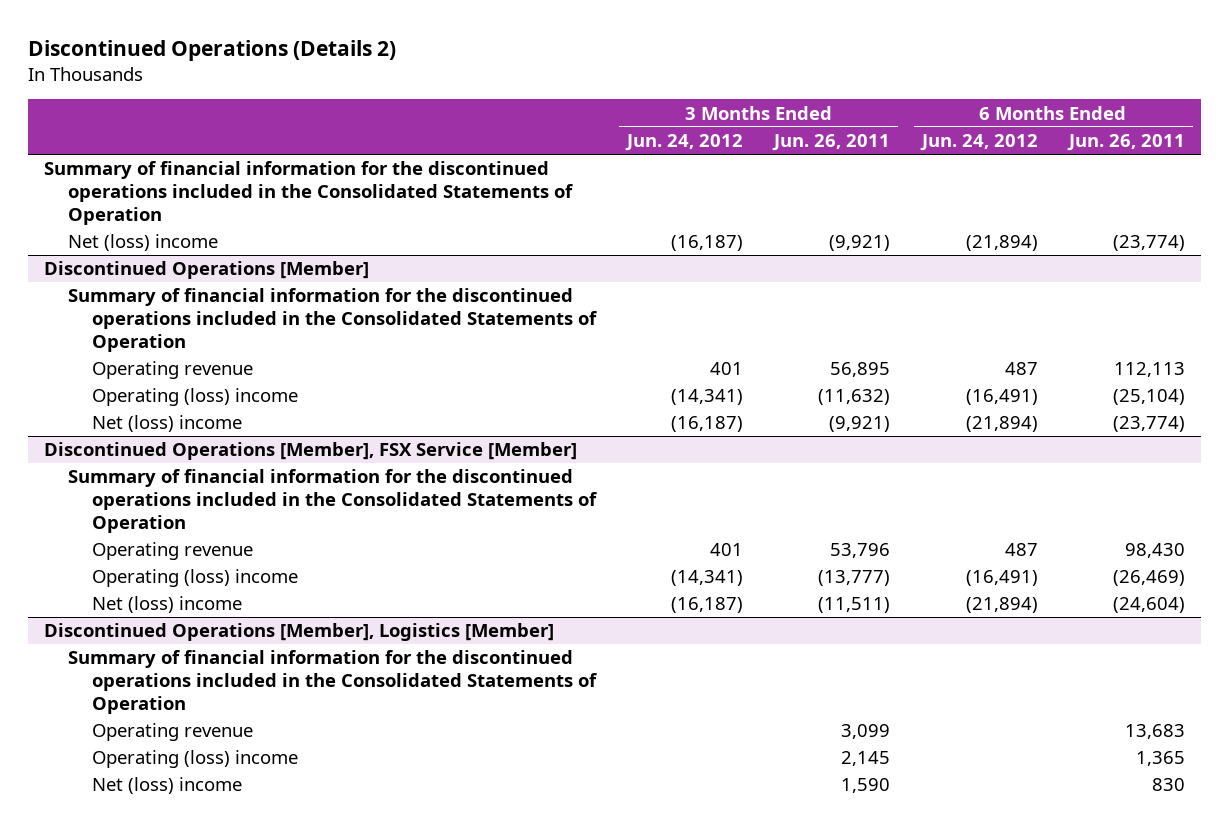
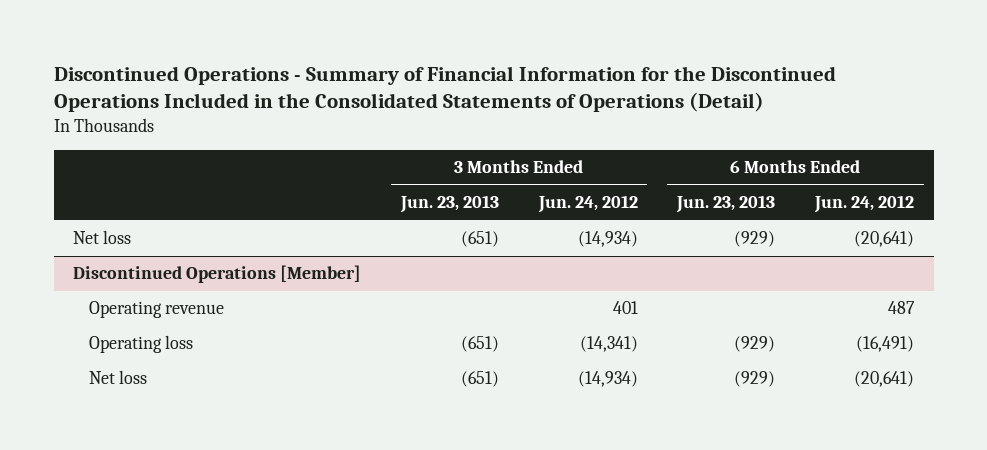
[28,40,397,62] Discontinued Operations (Details 2) -> [53,66,836,113] Discontinued Operations - Summary of Financial Information for the Discontinued Operations Included in the Consolidated Statements of Operations (Detail)
[772,133,891,151] Jun. 26, 2011 -> none
[1067,133,1186,151] Jun. 26, 2011 -> none
none -> [399,195,499,214] Jun. 23, 2013
none -> [676,195,776,214] Jun. 23, 2013
[43,161,573,225] Summary of financial information for the discontinued operations included in the Consolidated Statements of Operation -> none
[67,234,218,252] Net (loss) income -> [73,230,132,245] Net loss
[671,235,744,252] (16,187) -> [577,231,638,248] (14,934)
[965,235,1038,252] (21,894) -> [853,231,914,248] (20,641)
[67,288,597,352] Summary of financial information for the discontinued operations included in the Consolidated Statements of Operation -> none
[43,442,577,461] Discontinued Operations [Member], FSX Service [Member] -> none
[67,469,597,533] Summary of financial information for the discontinued operations included in the Consolidated Statements of Operation -> none
[91,542,253,561] Operating revenue -> none
[91,569,298,588] Operating (loss) income -> none
[91,596,242,614] Net (loss) income -> none
[43,623,554,642] Discontinued Operations [Member], Logistics [Member] -> none
[67,650,597,714] Summary of financial information for the discontinued operations included in the Consolidated Statements of Operation -> none
[91,723,253,742] Operating revenue -> none
[91,750,298,769] Operating (loss) income -> none
[91,777,242,795] Net (loss) income -> none
[91,388,298,407] Operating (loss) income -> [89,335,194,354] Operating loss
[91,415,242,433] Net (loss) income -> [89,370,148,385] Net loss
[671,416,744,433] (16,187) -> [577,371,638,388] (14,934)
[965,416,1038,433] (21,894) -> [853,371,914,388] (20,641)

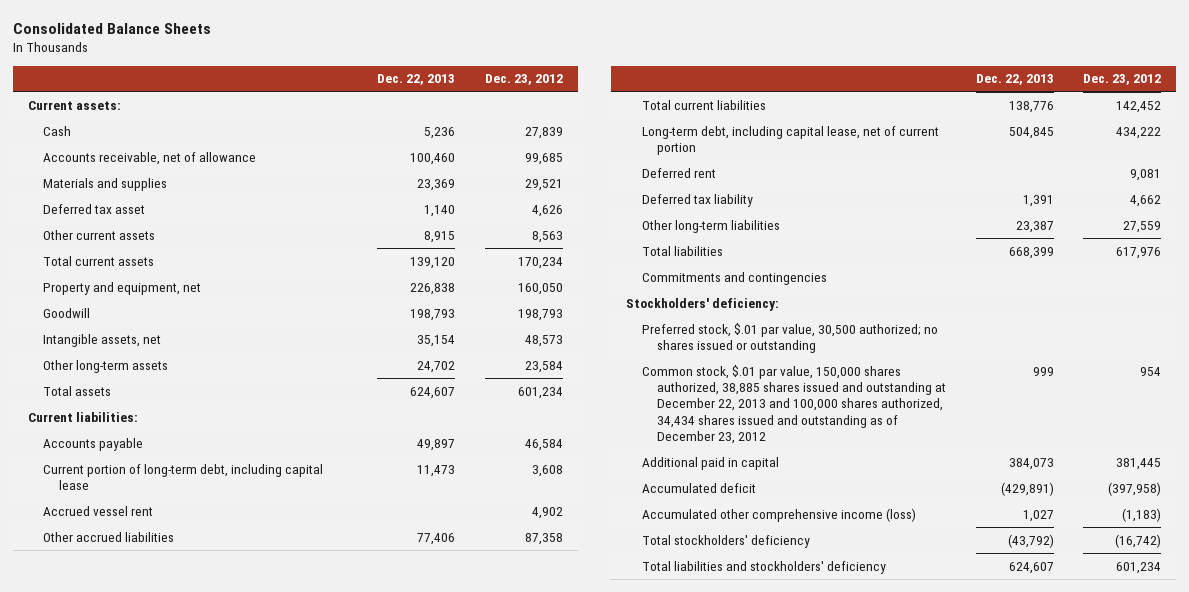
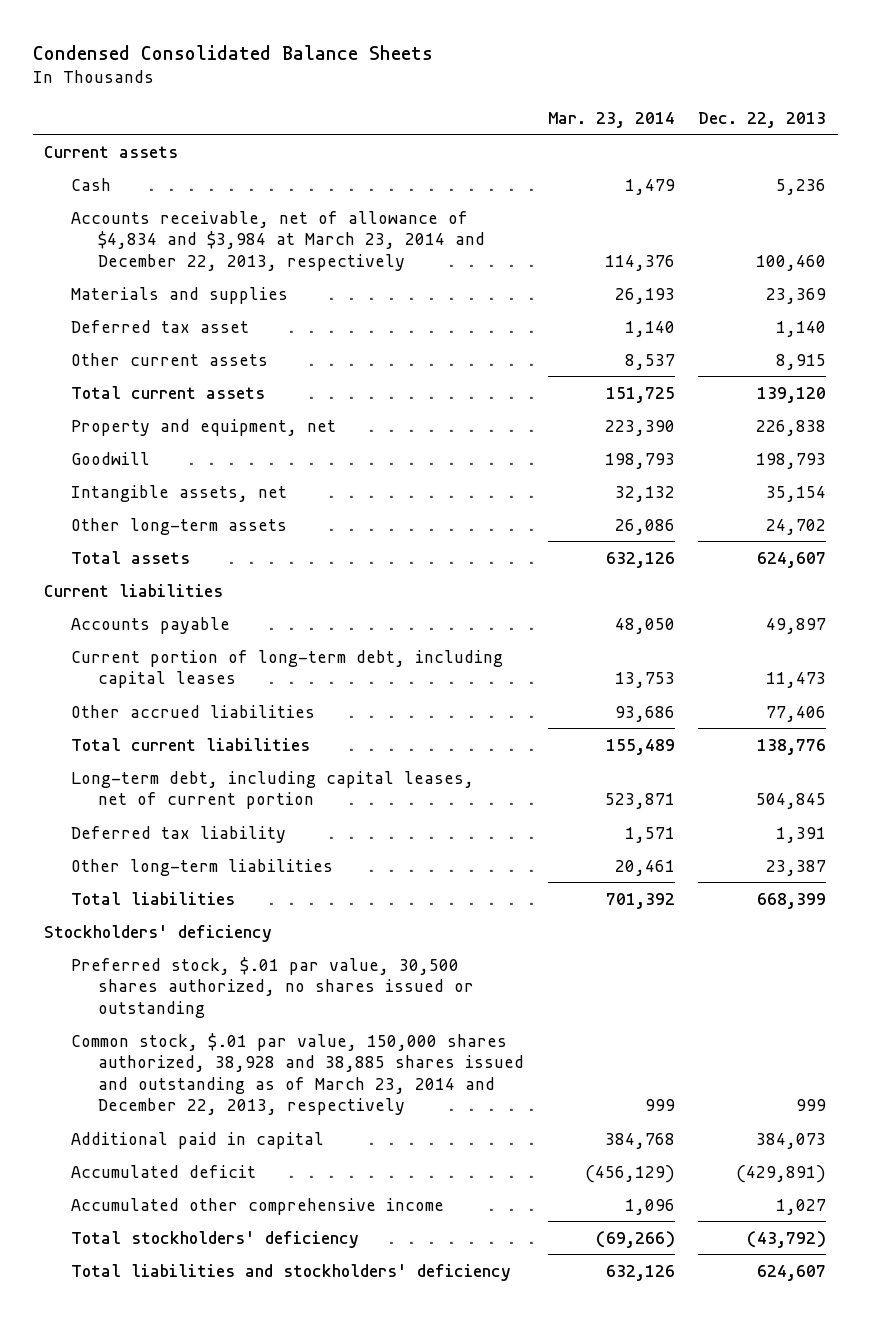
[13,23,212,35] Consolidated Balance Sheets -> [32,44,433,60] Condensed Consolidated Balance Sheets
[484,74,563,86] Dec. 23, 2012 -> none
none -> [547,111,675,128] Mar. 23, 2014
[27,100,121,110] Current assets: -> [44,145,179,158] Current assets
[43,151,257,165] Accounts receivable, net of allowance -> [71,210,486,271] Accounts receivable, net of allowance of $4,834 and $3,984 at March 23, 2014 and December 22, 2013, respectively
[27,411,138,422] Current liabilities: -> [44,583,224,597] Current liabilities
[43,505,154,516] Accrued vessel rent -> none
[43,463,324,490] Current portion of long-term debt, including capital lease -> [71,649,504,689] Current portion of long-term debt, including capital leases
[641,167,716,178] Deferred rent -> none
[641,125,939,155] Long-term debt, including capital lease, net of current portion -> [71,770,475,810] Long-term debt, including capital leases, net of current portion
[641,271,827,285] Commitments and contingencies -> none
[626,297,780,311] Stockholders' deficiency: -> [44,924,273,942] Stockholders' deficiency
[641,322,938,353] Preferred stock, $.01 par value, 30,500 authorized; no shares issued or outstanding -> [71,956,475,1018] Preferred stock, $.01 par value, 30,500 shares authorized, no shares issued or outstanding
[641,364,947,444] Common stock, $.01 par value, 150,000 shares authorized, 38,885 shares issued and outstanding at December 22, 2013 and 100,000 shares authorized, 34,434 shares issued and outstanding as of December 23, 2012 -> [71,1032,525,1115] Common stock, $.01 par value, 150,000 shares authorized, 38,928 and 38,885 shares issued and outstanding as of March 23, 2014 and December 22, 2013, respectively
[641,507,916,522] Accumulated other comprehensive income (loss) -> [71,1197,445,1215] Accumulated other comprehensive income

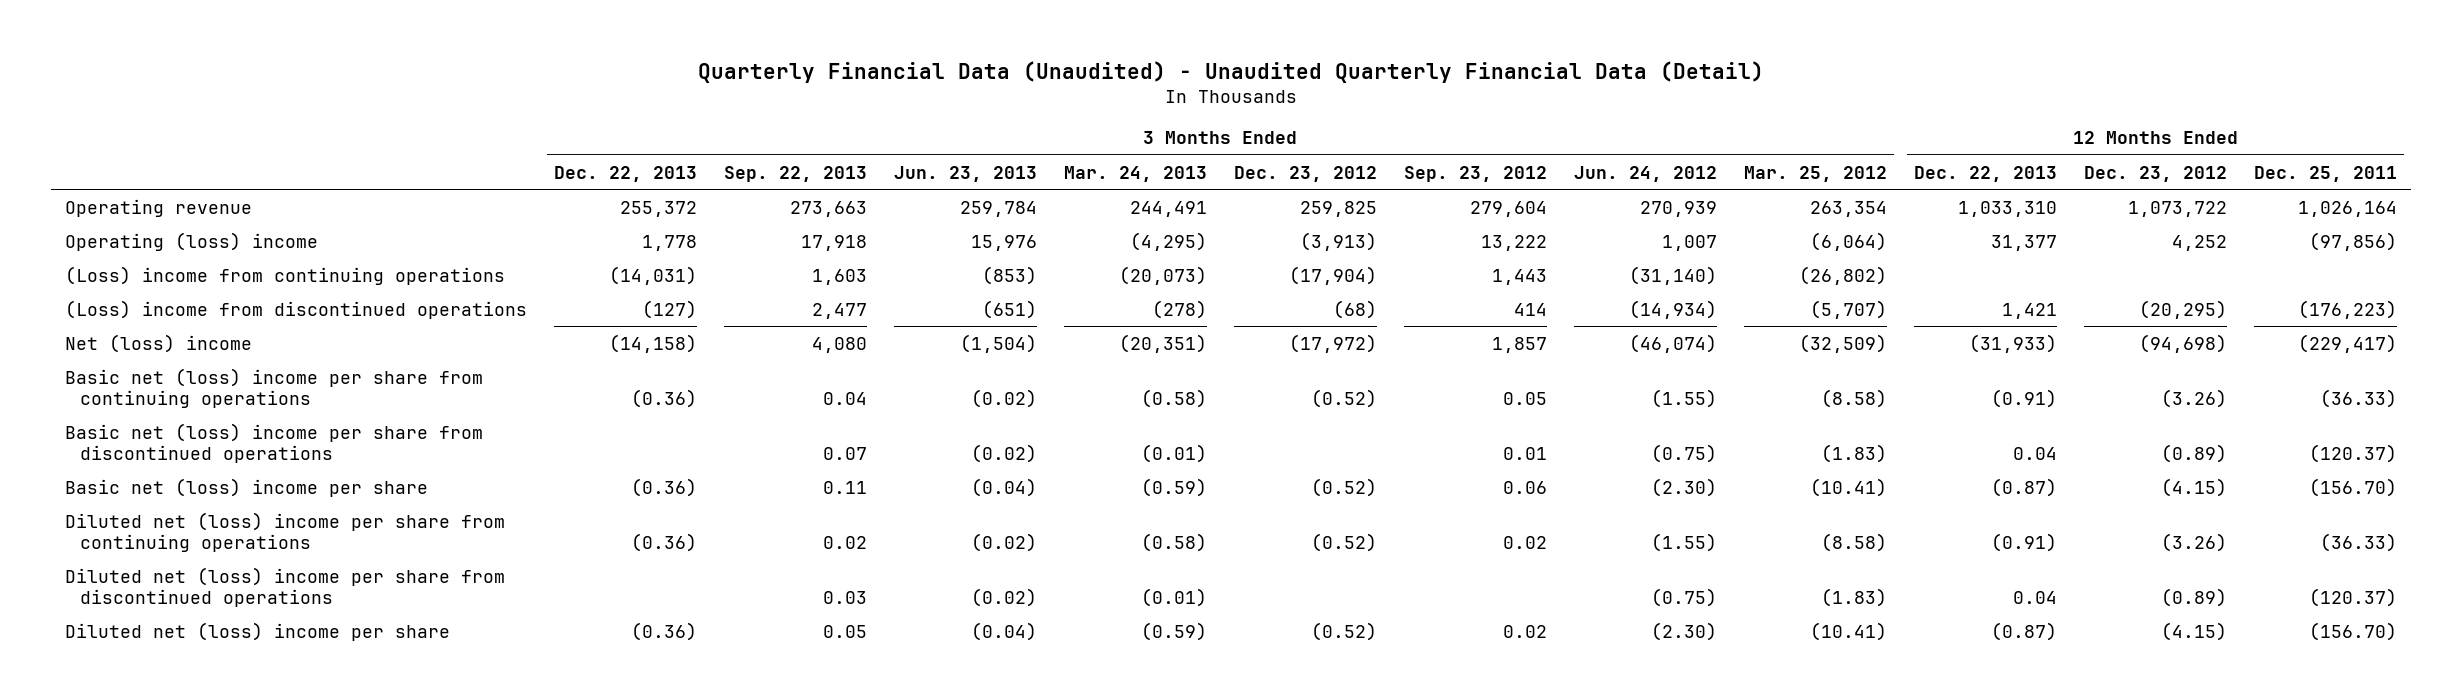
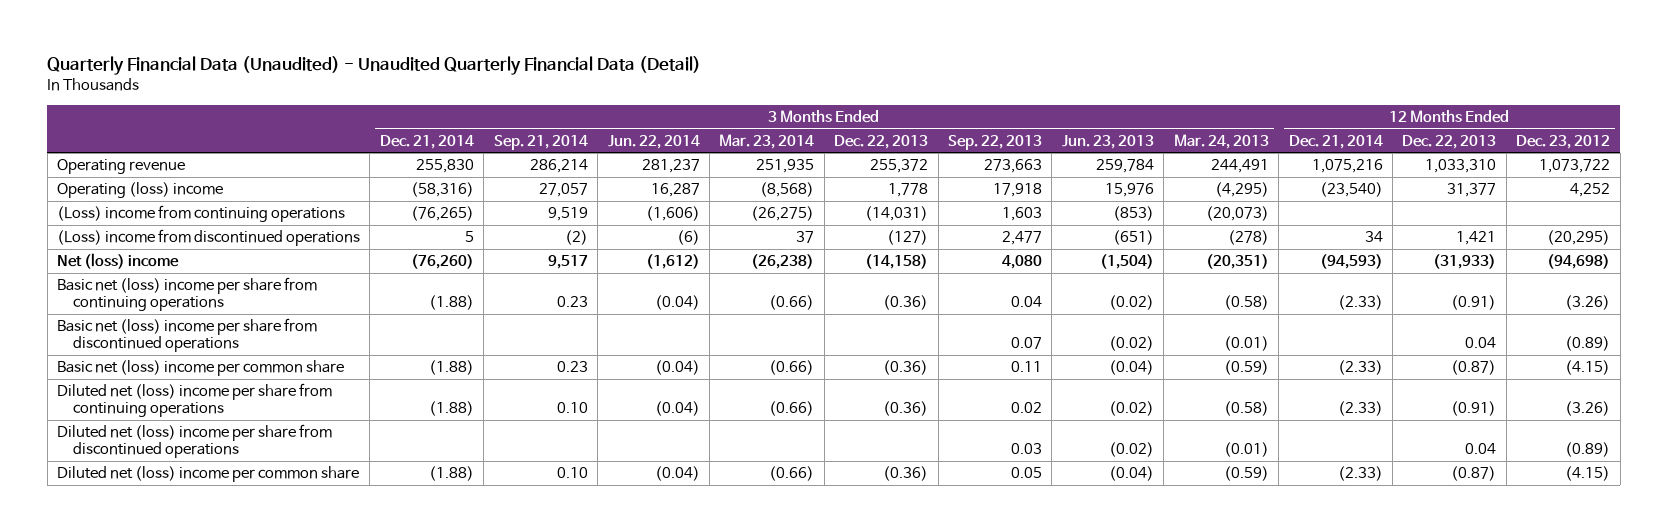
[1233,165,1377,182] Dec. 23, 2012 -> none
[1404,165,1548,182] Sep. 23, 2012 -> none
[1574,165,1718,182] Jun. 24, 2012 -> none
[1744,165,1888,182] Mar. 25, 2012 -> none
[2254,165,2398,182] Dec. 25, 2011 -> none
none -> [379,134,474,149] Dec. 21, 2014
none -> [493,134,588,150] Sep. 21, 2014
none -> [607,134,700,149] Jun. 22, 2014
none -> [719,133,815,149] Mar. 23, 2014
none -> [1288,134,1383,149] Dec. 21, 2014
[64,477,428,497] Basic net (loss) income per share -> [56,360,344,377] Basic net (loss) income per common share
[64,621,450,641] Diluted net (loss) income per share -> [56,466,359,483] Diluted net (loss) income per common share

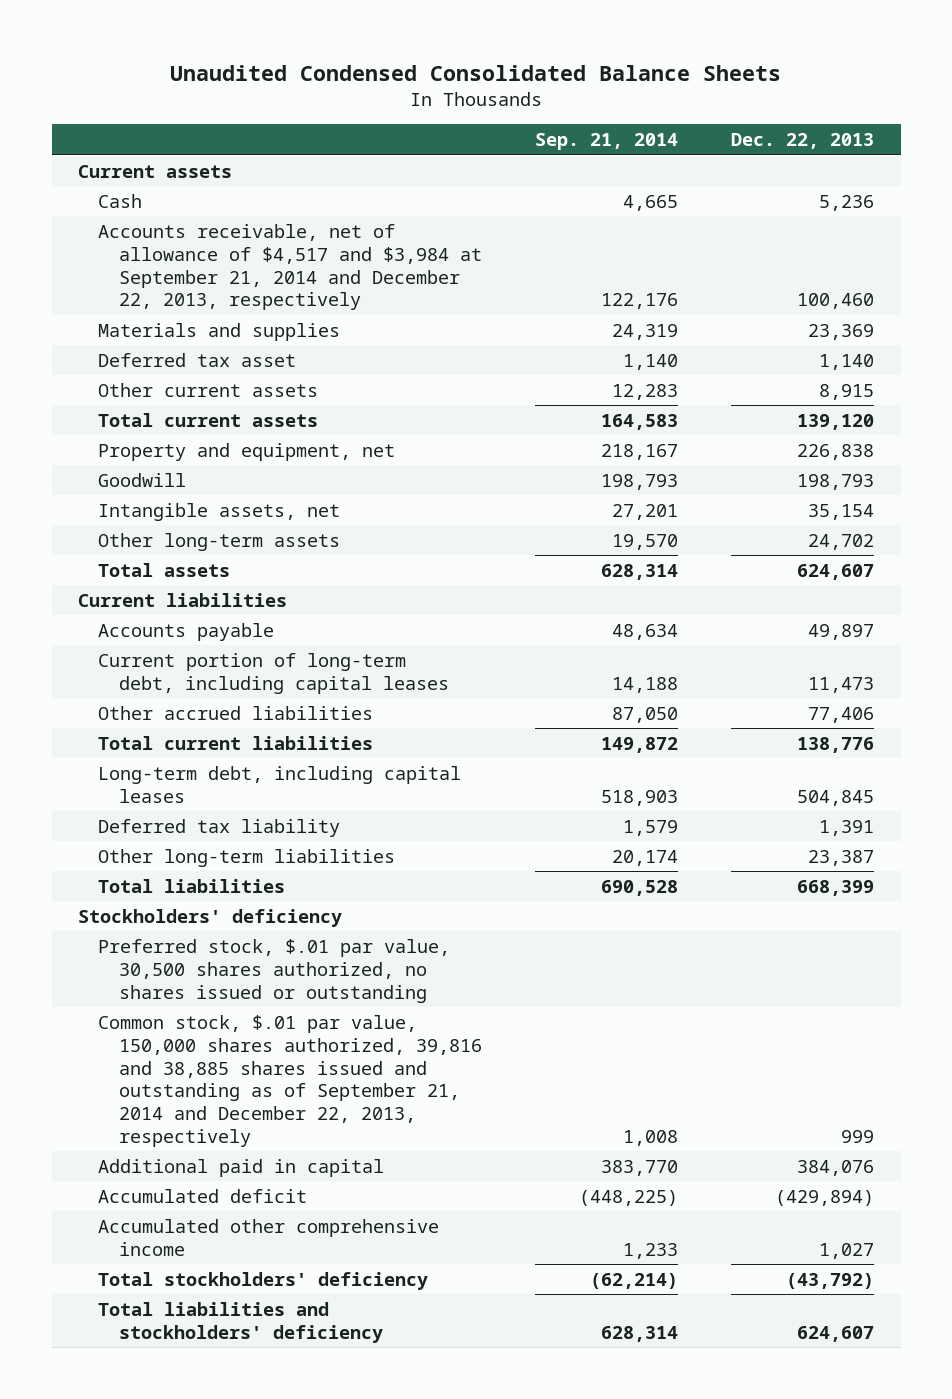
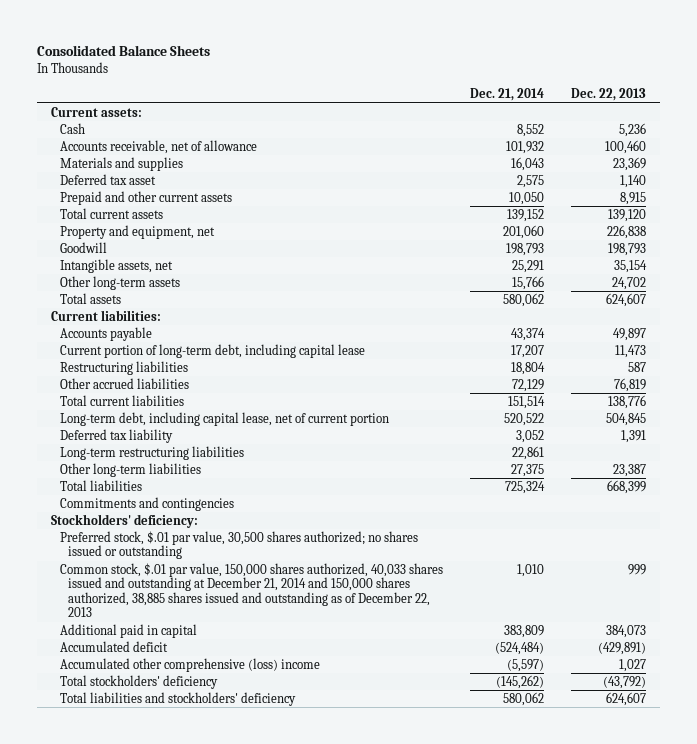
[170,64,782,81] Unaudited Condensed Consolidated Balance Sheets -> [37,45,211,57] Consolidated Balance Sheets
[534,133,678,151] Sep. 21, 2014 -> none
none -> [469,88,544,102] Dec. 21, 2014
[78,164,233,178] Current assets -> [50,106,142,117] Current assets:
[98,223,482,311] Accounts receivable, net of allowance of $4,517 and $3,984 at September 21, 2014 and December 22, 2013, respectively -> [59,139,257,154] Accounts receivable, net of allowance
[98,382,319,397] Other current assets -> [59,190,232,205] Prepaid and other current assets
[78,592,288,607] Current liabilities -> [50,309,161,321] Current liabilities:
[98,652,449,694] Current portion of long-term debt, including capital leases -> [59,343,365,358] Current portion of long-term debt, including capital lease
none -> [59,360,188,375] Restructuring liabilities
[807,706,874,723] 77,406 -> [614,377,647,392] 76,819
[98,765,462,803] Long-term debt, including capital leases -> [59,411,389,426] Long-term debt, including capital lease, net of current portion
none -> [59,445,244,460] Long-term restructuring liabilities
none -> [59,496,234,511] Commitments and contingencies
[78,908,343,927] Stockholders' deficiency -> [50,513,198,528] Stockholders' deficiency:
[98,938,451,1003] Preferred stock, $.01 par value, 30,500 shares authorized, no shares issued or outstanding -> [59,530,418,560] Preferred stock, $.01 par value, 30,500 shares authorized; no shares issued or outstanding
[98,1014,482,1148] Common stock, $.01 par value, 150,000 shares authorized, 39,816 and 38,885 shares issued and outstanding as of September 21, 2014 and December 22, 2013, respectively -> [59,562,443,618] Common stock, $.01 par value, 150,000 shares authorized, 40,033 shares issued and outstanding at December 21, 2014 and 150,000 shares authorized, 38,885 shares issued and outstanding as of December 22, 2013
[796,1159,874,1176] 384,076 -> [606,624,647,638] 384,073
[774,1189,874,1206] (429,894) -> [598,641,647,655] (429,891)
[98,1218,440,1256] Accumulated other comprehensive income -> [59,657,320,672] Accumulated other comprehensive (loss) income

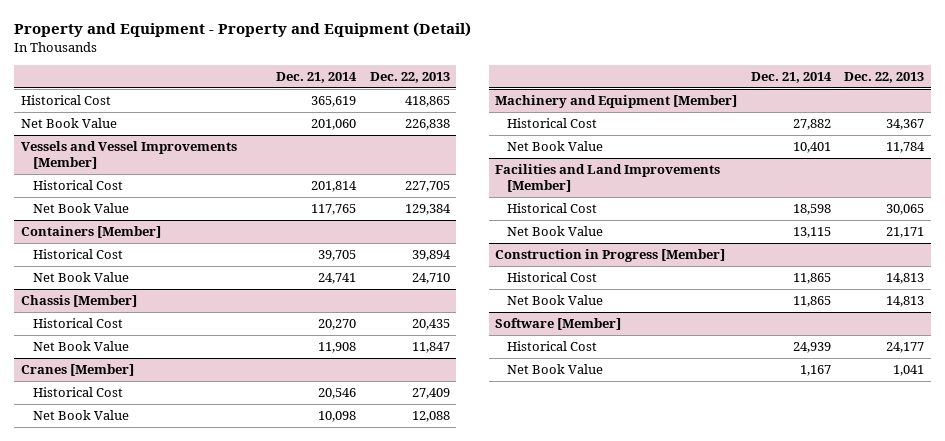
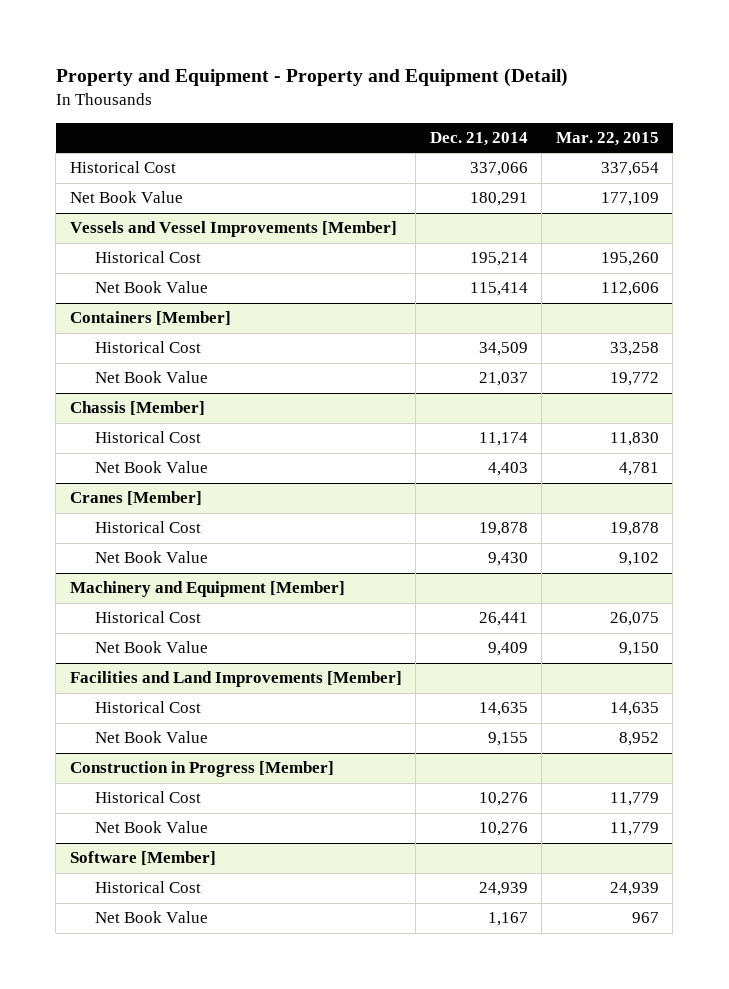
[369,71,450,83] Dec. 22, 2013 -> none
none -> [555,131,659,146] Mar. 22, 2015
[311,96,357,108] 365,619 -> [469,162,528,177] 337,066
[311,119,357,131] 201,060 -> [469,192,528,207] 180,291
[311,181,358,193] 201,814 -> [469,252,528,267] 195,214
[311,204,357,216] 117,765 -> [469,282,528,297] 115,414
[318,250,357,262] 39,705 -> [478,342,528,357] 34,509
[318,273,357,285] 24,741 -> [478,372,528,387] 21,037
[318,319,357,331] 20,270 -> [478,432,528,447] 11,174
[318,342,357,354] 11,908 -> [487,462,528,477] 4,403
[318,388,357,400] 20,546 -> [478,522,528,537] 19,878
[318,411,357,423] 10,098 -> [487,552,528,567] 9,430
[792,119,831,131] 27,882 -> [478,612,528,627] 26,441
[792,142,831,154] 10,401 -> [487,642,528,657] 9,409
[792,204,831,216] 18,598 -> [478,702,528,717] 14,635
[792,227,831,239] 13,115 -> [487,732,528,747] 9,155
[792,273,831,285] 11,865 -> [478,792,528,807] 10,276
[792,296,831,308] 11,865 -> [478,822,528,837] 10,276

